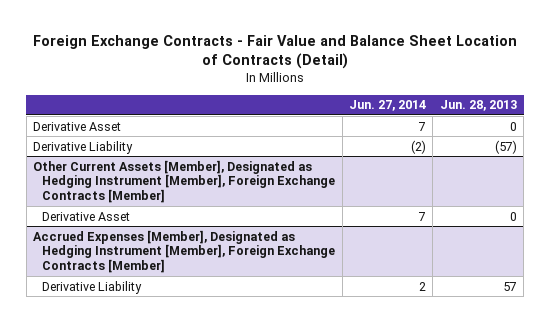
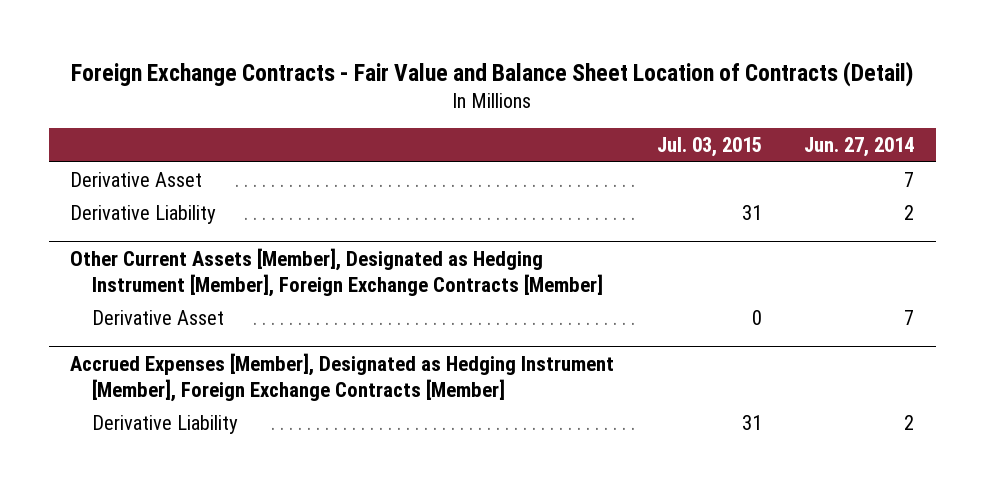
[439,100,517,112] Jun. 28, 2013 -> none
none -> [656,137,762,158] Jul. 03, 2015
[411,139,427,154] (2) -> [904,204,915,220] 2

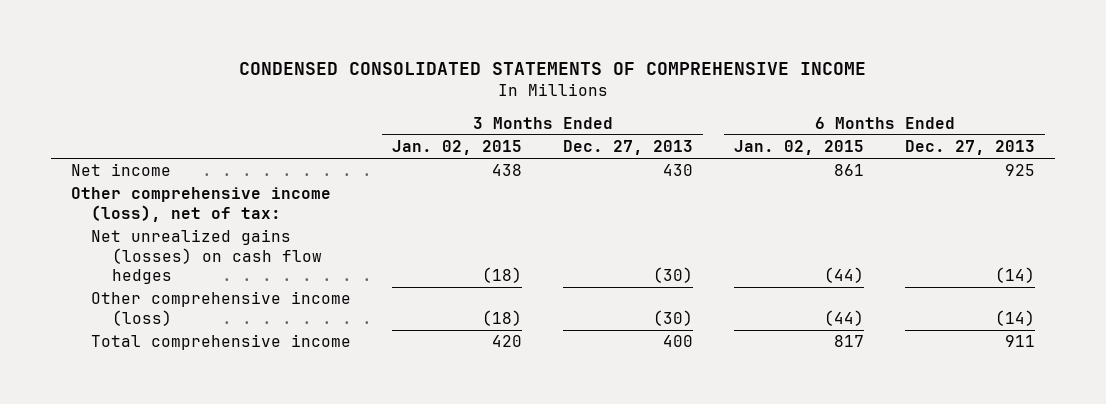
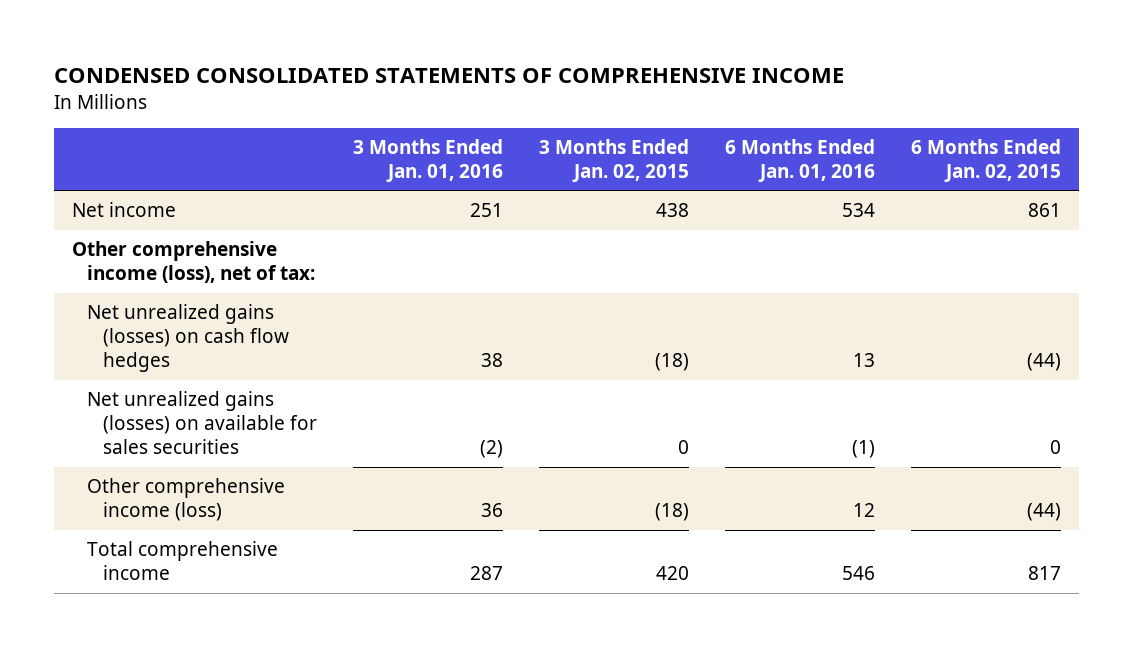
[563,140,694,156] Dec. 27, 2013 -> none
[904,140,1035,156] Dec. 27, 2013 -> none
none -> [353,138,504,182] 3 Months Ended Jan. 01, 2016
none -> [725,138,876,182] 6 Months Ended Jan. 01, 2016
none -> [87,391,318,455] Net unrealized gains (losses) on available for sales securities

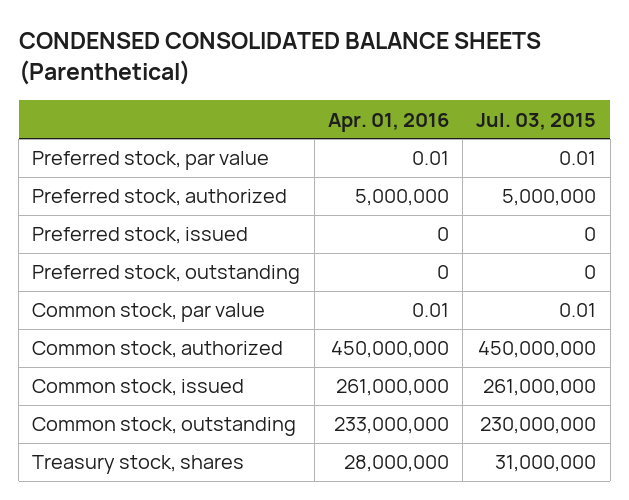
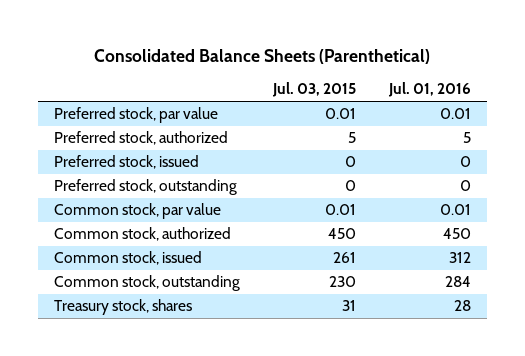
[18,32,541,86] CONDENSED CONSOLIDATED BALANCE SHEETS (Parenthetical) -> [94,48,431,64] Consolidated Balance Sheets (Parenthetical)
[327,112,449,132] Apr. 01, 2016 -> none
none -> [387,82,471,98] Jul. 01, 2016
[502,189,597,207] 5,000,000 -> [347,132,356,144] 5
[478,341,597,359] 450,000,000 -> [327,228,356,240] 450
[483,379,597,397] 261,000,000 -> [332,252,356,264] 261
[480,417,597,435] 230,000,000 -> [328,276,356,288] 230
[495,455,597,473] 31,000,000 -> [341,300,356,312] 31

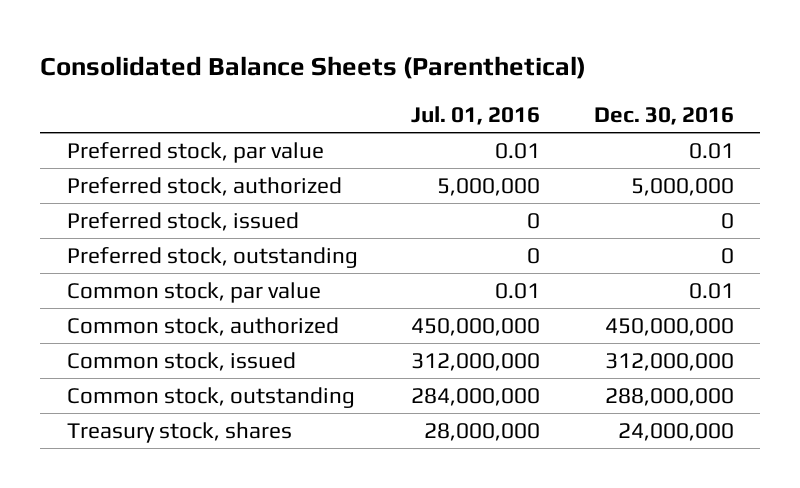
[271,82,356,98] Jul. 03, 2015 -> none
none -> [593,107,734,126] Dec. 30, 2016
[462,132,471,144] 5 -> [437,177,541,196] 5,000,000
[442,228,471,240] 450 -> [411,317,541,336] 450,000,000
[448,252,471,264] 312 -> [411,352,541,371] 312,000,000
[444,276,471,288] 284 -> [411,387,541,406] 284,000,000
[453,300,471,312] 28 -> [424,422,541,441] 28,000,000

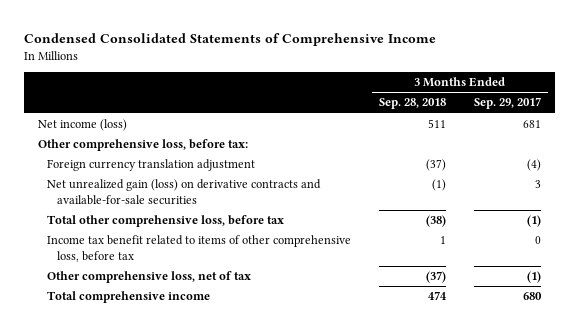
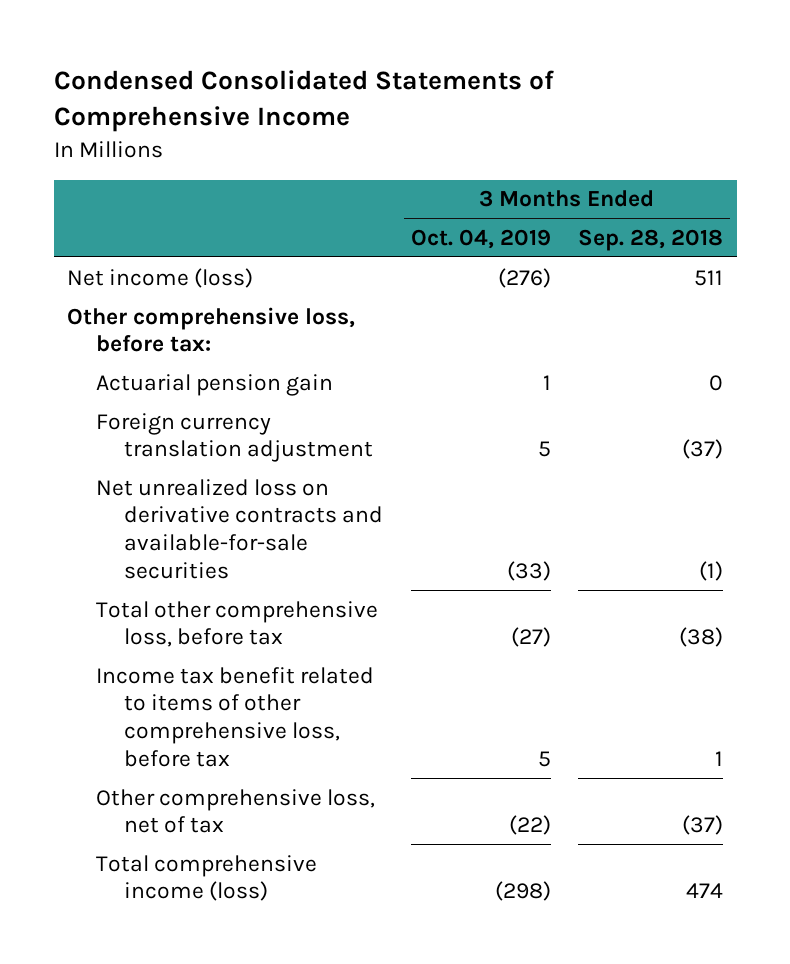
[473,97,541,110] Sep. 29, 2017 -> none
none -> [410,229,551,250] Oct. 04, 2019
none -> [95,373,333,396] Actuarial pension gain
[47,179,322,205] Net unrealized gain (loss) on derivative contracts and available-for-sale securities -> [95,478,384,579] Net unrealized loss on derivative contracts and available-for-sale securities
[47,291,211,304] Total comprehensive income -> [95,854,317,902] Total comprehensive income (loss)

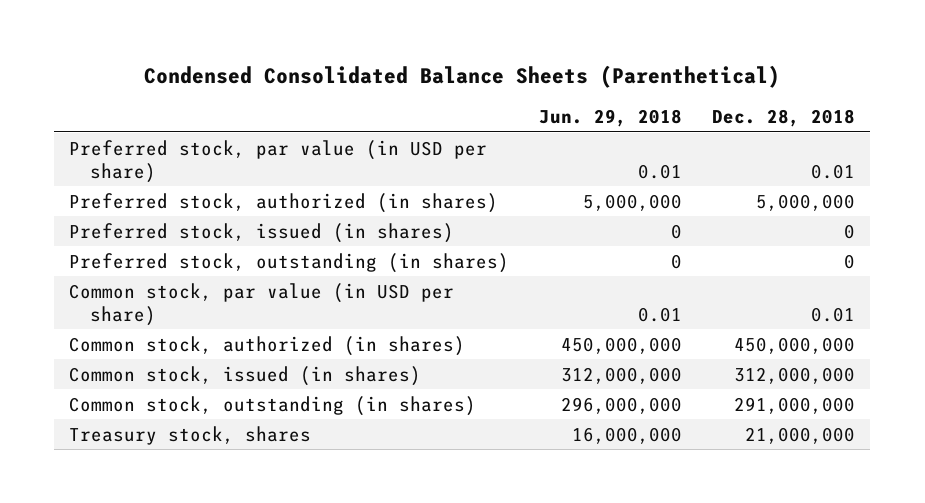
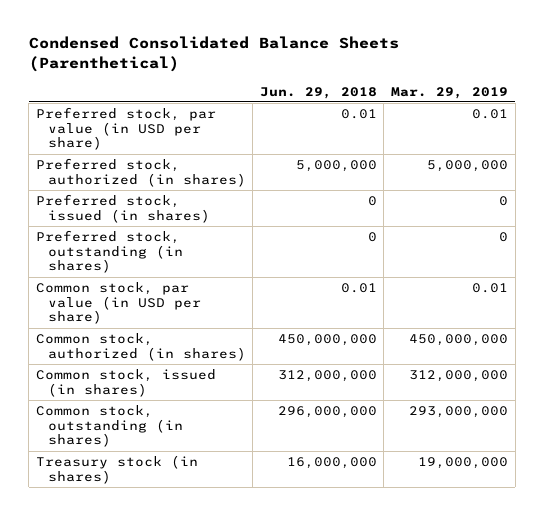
[712,108,856,127] Dec. 28, 2018 -> none
none -> [390,86,508,99] Mar. 29, 2019
[69,425,312,445] Treasury stock, shares -> [35,455,198,484] Treasury stock (in shares)

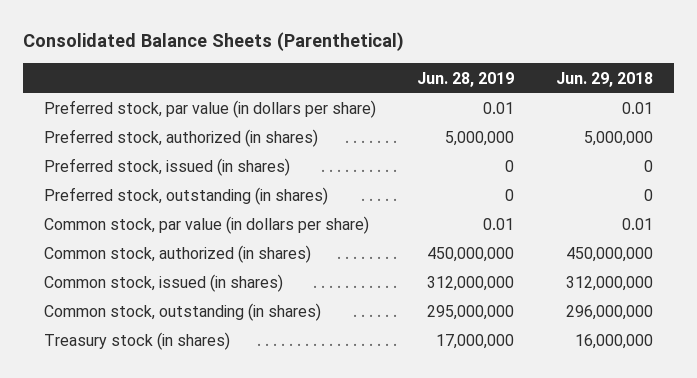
[28,36,399,73] Condensed Consolidated Balance Sheets (Parenthetical) -> [22,32,404,52] Consolidated Balance Sheets (Parenthetical)
[390,86,508,99] Mar. 29, 2019 -> none
none -> [417,71,515,87] Jun. 28, 2019
[35,107,216,151] Preferred stock, par value (in USD per share) -> [43,100,376,119] Preferred stock, par value (in dollars per share)
[35,282,201,325] Common stock, par value (in USD per share) -> [43,216,369,235] Common stock, par value (in dollars per share)

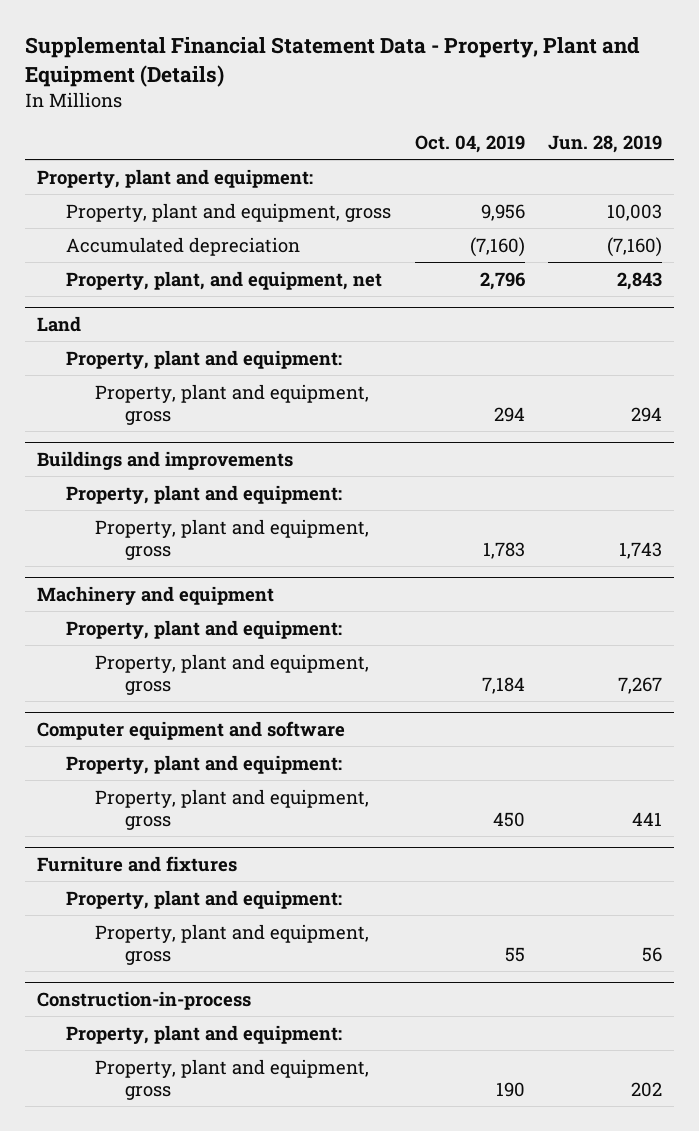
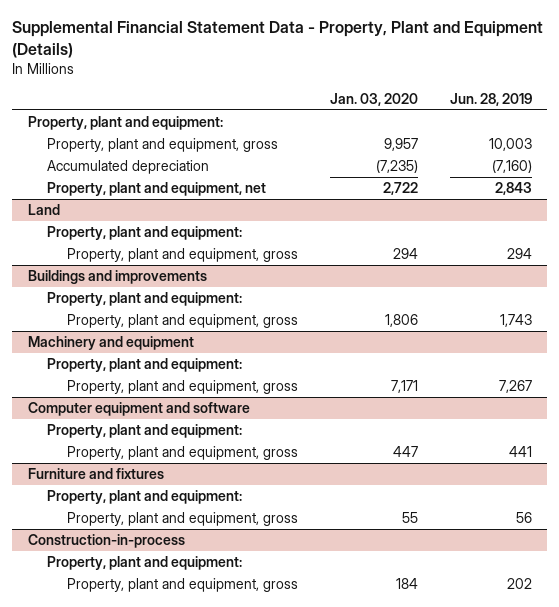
[414,134,525,153] Oct. 04, 2019 -> none
none -> [329,92,418,106] Jan. 03, 2020
[65,270,382,290] Property, plant, and equipment, net -> [47,182,267,197] Property, plant and equipment, net

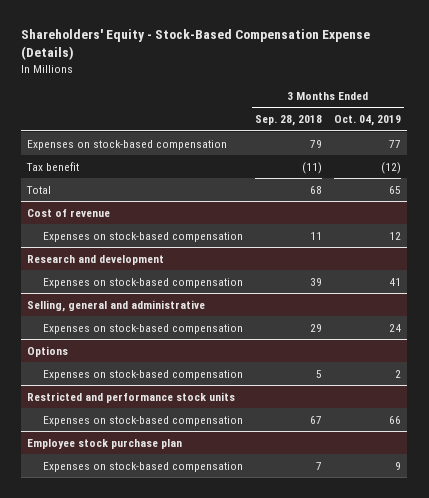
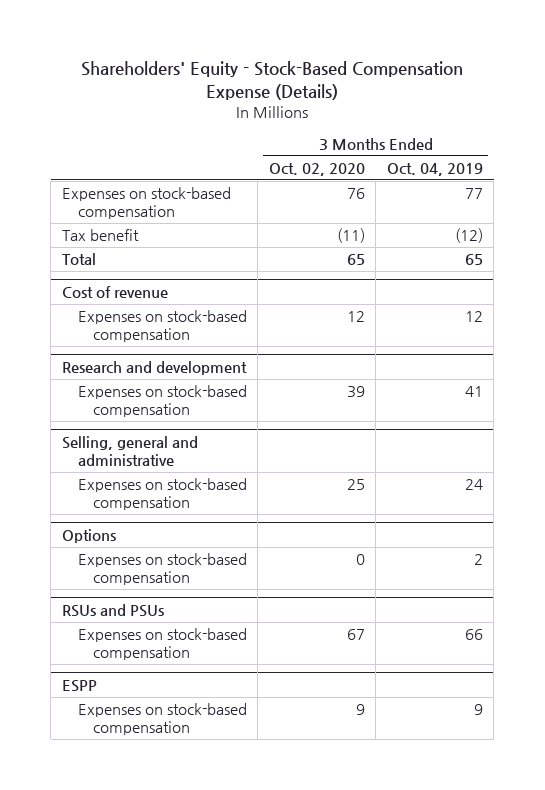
[255,115,323,127] Sep. 28, 2018 -> none
none -> [268,162,365,176] Oct. 02, 2020
[27,391,236,403] Restricted and performance stock units -> [61,604,164,618] RSUs and PSUs
[27,438,183,449] Employee stock purchase plan -> [61,680,97,693] ESPP

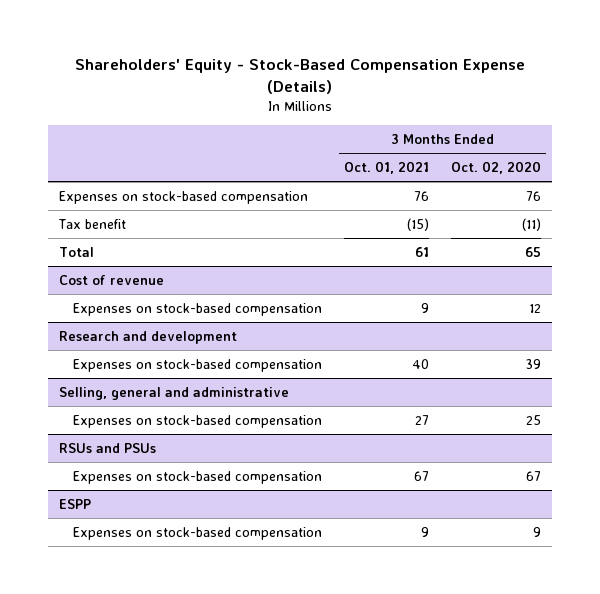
[386,162,483,176] Oct. 04, 2019 -> none
none -> [344,161,430,175] Oct. 01, 2021
[61,529,116,544] Options -> none
[77,553,247,586] Expenses on stock-based compensation -> none

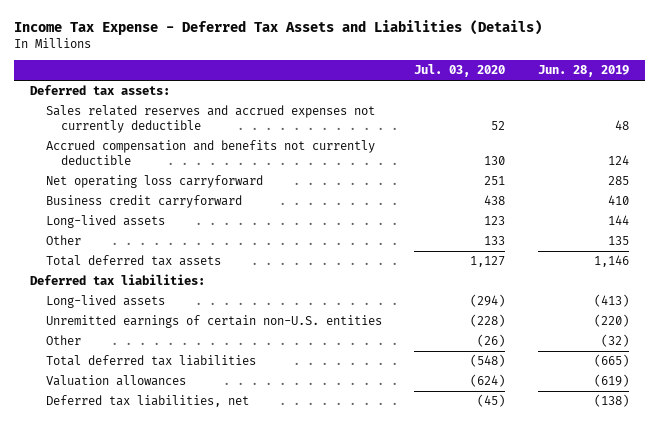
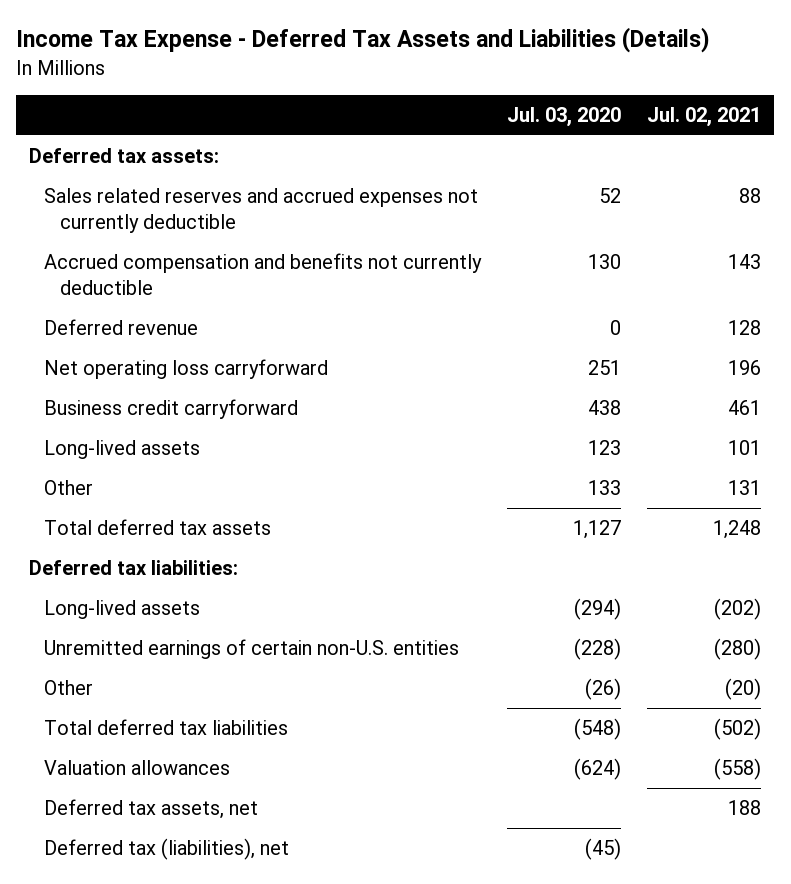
[537,65,629,78] Jun. 28, 2019 -> none
none -> [647,106,762,127] Jul. 02, 2021
none -> [44,319,199,336] Deferred revenue
none -> [44,799,259,820] Deferred tax assets, net
[45,395,249,408] Deferred tax liabilities, net -> [44,838,290,861] Deferred tax (liabilities), net

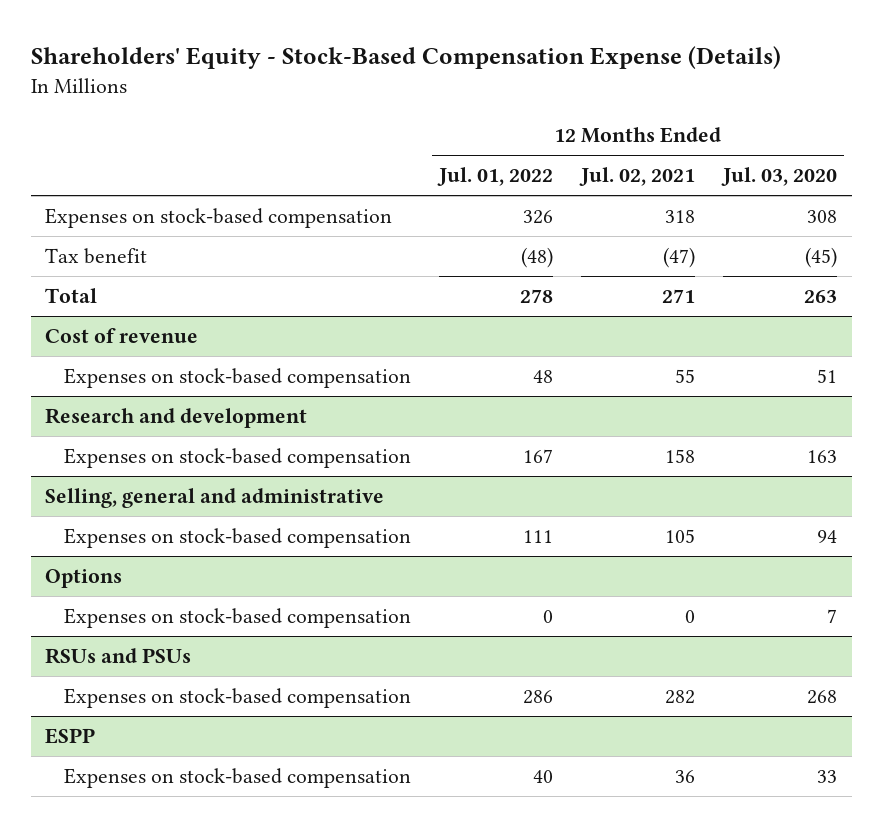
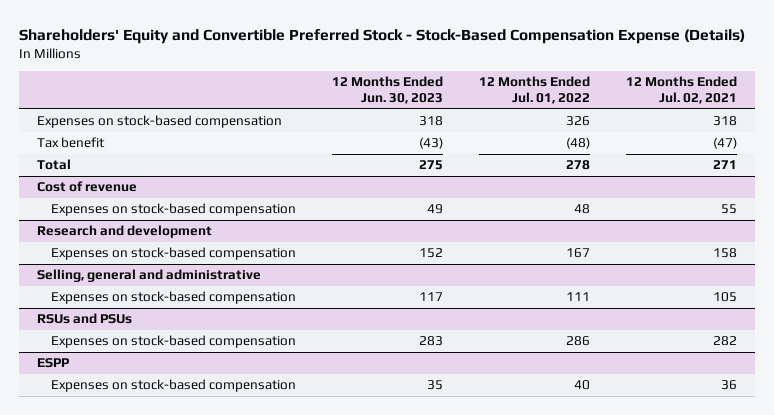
[31,46,782,70] Shareholders' Equity - Stock-Based Compensation Expense (Details) -> [19,28,746,44] Shareholders' Equity and Convertible Preferred Stock - Stock-Based Compensation Expense (Details)
[721,167,838,187] Jul. 03, 2020 -> none
none -> [331,76,443,104] 12 Months Ended Jun. 30, 2023
[45,569,123,589] Options -> none
[64,608,412,629] Expenses on stock-based compensation -> none

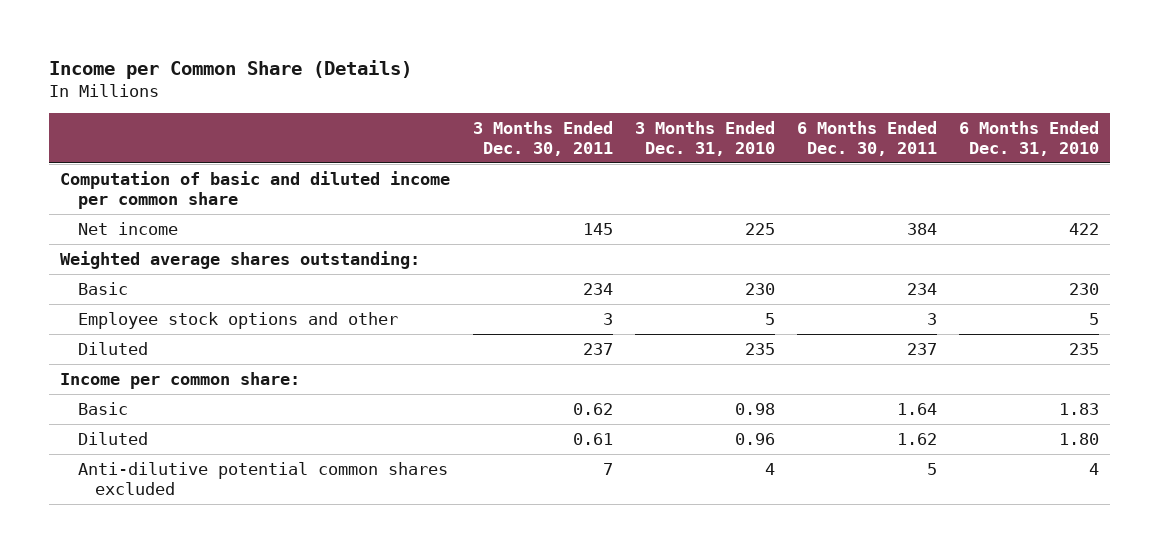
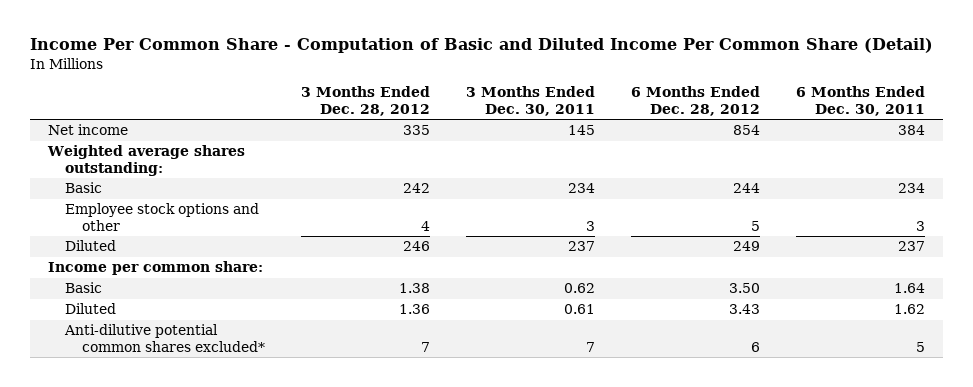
[49,59,413,79] Income per Common Share (Details) -> [29,38,933,54] Income Per Common Share - Computation of Basic and Diluted Income Per Common Share (Detail)
[634,120,775,156] 3 Months Ended Dec. 31, 2010 -> none
[958,120,1099,156] 6 Months Ended Dec. 31, 2010 -> none
none -> [300,86,430,116] 3 Months Ended Dec. 28, 2012
none -> [631,86,761,116] 6 Months Ended Dec. 28, 2012
[60,170,451,209] Computation of basic and diluted income per common share -> none
[77,461,448,495] Anti-dilutive potential common shares excluded -> [63,324,265,352] Anti-dilutive potential common shares excluded*

